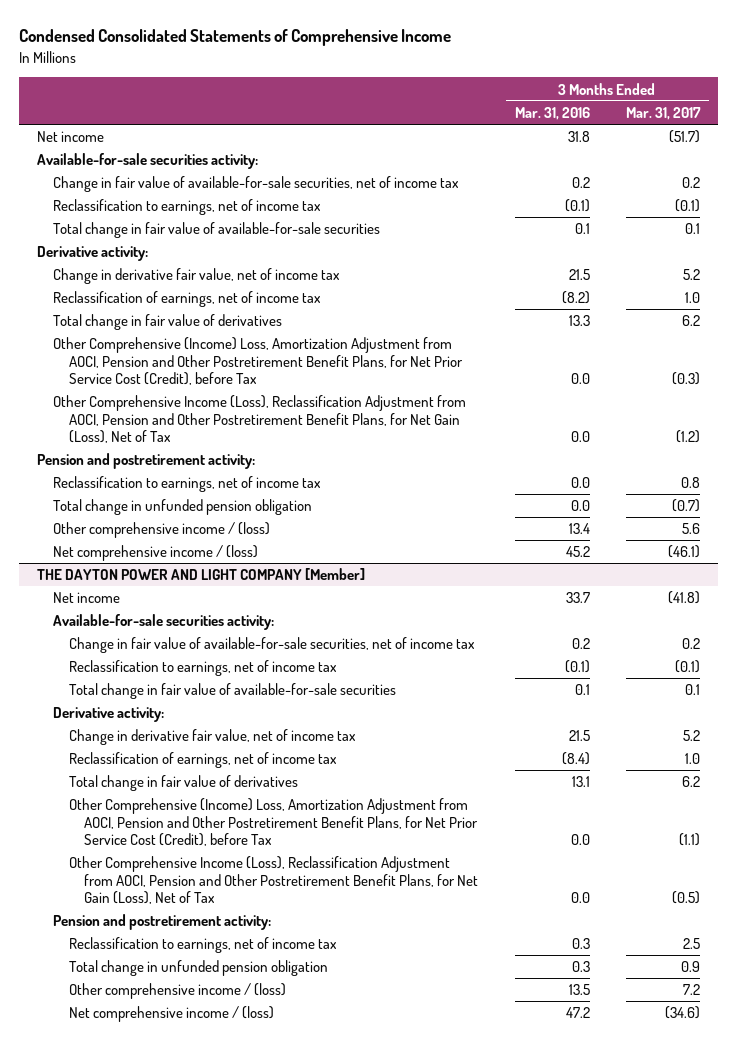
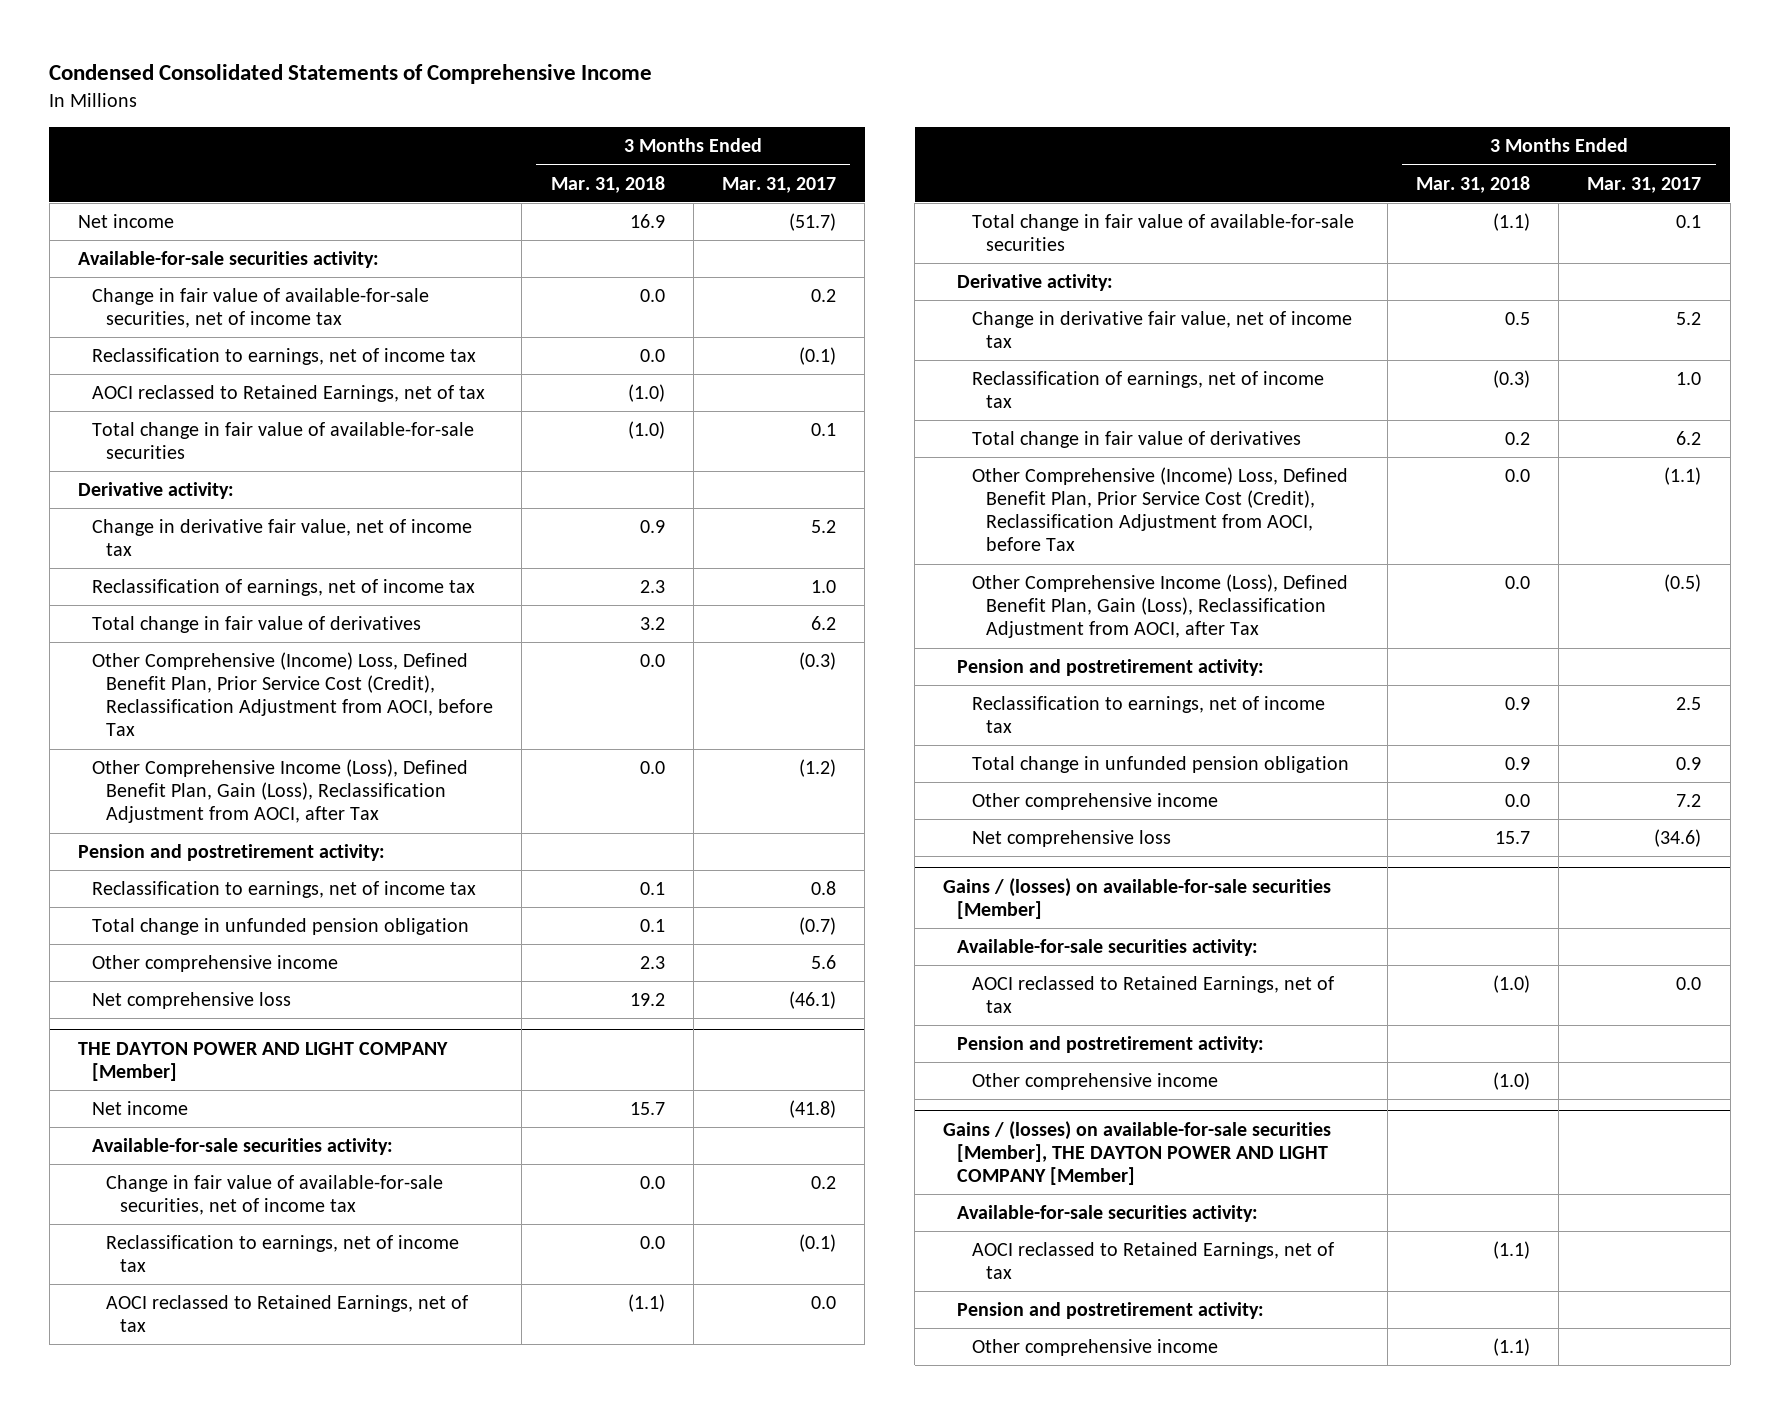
[514,107,590,121] Mar. 31, 2016 -> none
none -> [550,175,665,193] Mar. 31, 2018
none -> [91,385,485,403] AOCI reclassed to Retained Earnings, net of tax
[52,337,463,385] Other Comprehensive (Income) Loss, Amortization Adjustment from AOCI, Pension and Other Postretirement Benefit Plans, for Net Prior Service Cost (Credit), before Tax -> [91,652,494,737] Other Comprehensive (Income) Loss, Defined Benefit Plan, Prior Service Cost (Credit), Reclassification Adjustment from AOCI, before Tax
[52,395,466,443] Other Comprehensive Income (Loss), Reclassification Adjustment from AOCI, Pension and Other Postretirement Benefit Plans, for Net Gain (Loss), Net of Tax -> [91,759,468,824] Other Comprehensive Income (Loss), Defined Benefit Plan, Gain (Loss), Reclassification Adjustment from AOCI, after Tax
[52,522,270,539] Other comprehensive income / (loss) -> [91,955,338,973] Other comprehensive income
[52,545,258,562] Net comprehensive income / (loss) -> [91,992,291,1010] Net comprehensive loss
none -> [106,1295,469,1333] AOCI reclassed to Retained Earnings, net of tax
[68,798,479,846] Other Comprehensive (Income) Loss, Amortization Adjustment from AOCI, Pension and Other Postretirement Benefit Plans, for Net Prior Service Cost (Credit), before Tax -> [971,467,1348,552] Other Comprehensive (Income) Loss, Defined Benefit Plan, Prior Service Cost (Credit), Reclassification Adjustment from AOCI, before Tax
[68,856,479,904] Other Comprehensive Income (Loss), Reclassification Adjustment from AOCI, Pension and Other Postretirement Benefit Plans, for Net Gain (Loss), Net of Tax -> [971,574,1348,639] Other Comprehensive Income (Loss), Defined Benefit Plan, Gain (Loss), Reclassification Adjustment from AOCI, after Tax
[68,983,286,1000] Other comprehensive income / (loss) -> [971,793,1218,811] Other comprehensive income
[68,1006,274,1023] Net comprehensive income / (loss) -> [971,830,1171,848] Net comprehensive loss
none -> [943,877,1332,919] Gains / (losses) on available-for-sale securities [Member]
none -> [957,939,1259,957] Available-for-sale securities activity:
none -> [971,976,1334,1014] AOCI reclassed to Retained Earnings, net of tax
none -> [957,1036,1265,1054] Pension and postretirement activity:
none -> [971,1073,1218,1091] Other comprehensive income
none -> [943,1120,1332,1185] Gains / (losses) on available-for-sale securities [Member], THE DAYTON POWER AND LIGHT COMPANY [Member]
none -> [957,1205,1259,1223] Available-for-sale securities activity:
none -> [971,1242,1334,1280] AOCI reclassed to Retained Earnings, net of tax
none -> [957,1302,1265,1320] Pension and postretirement activity:
none -> [971,1339,1218,1357] Other comprehensive income

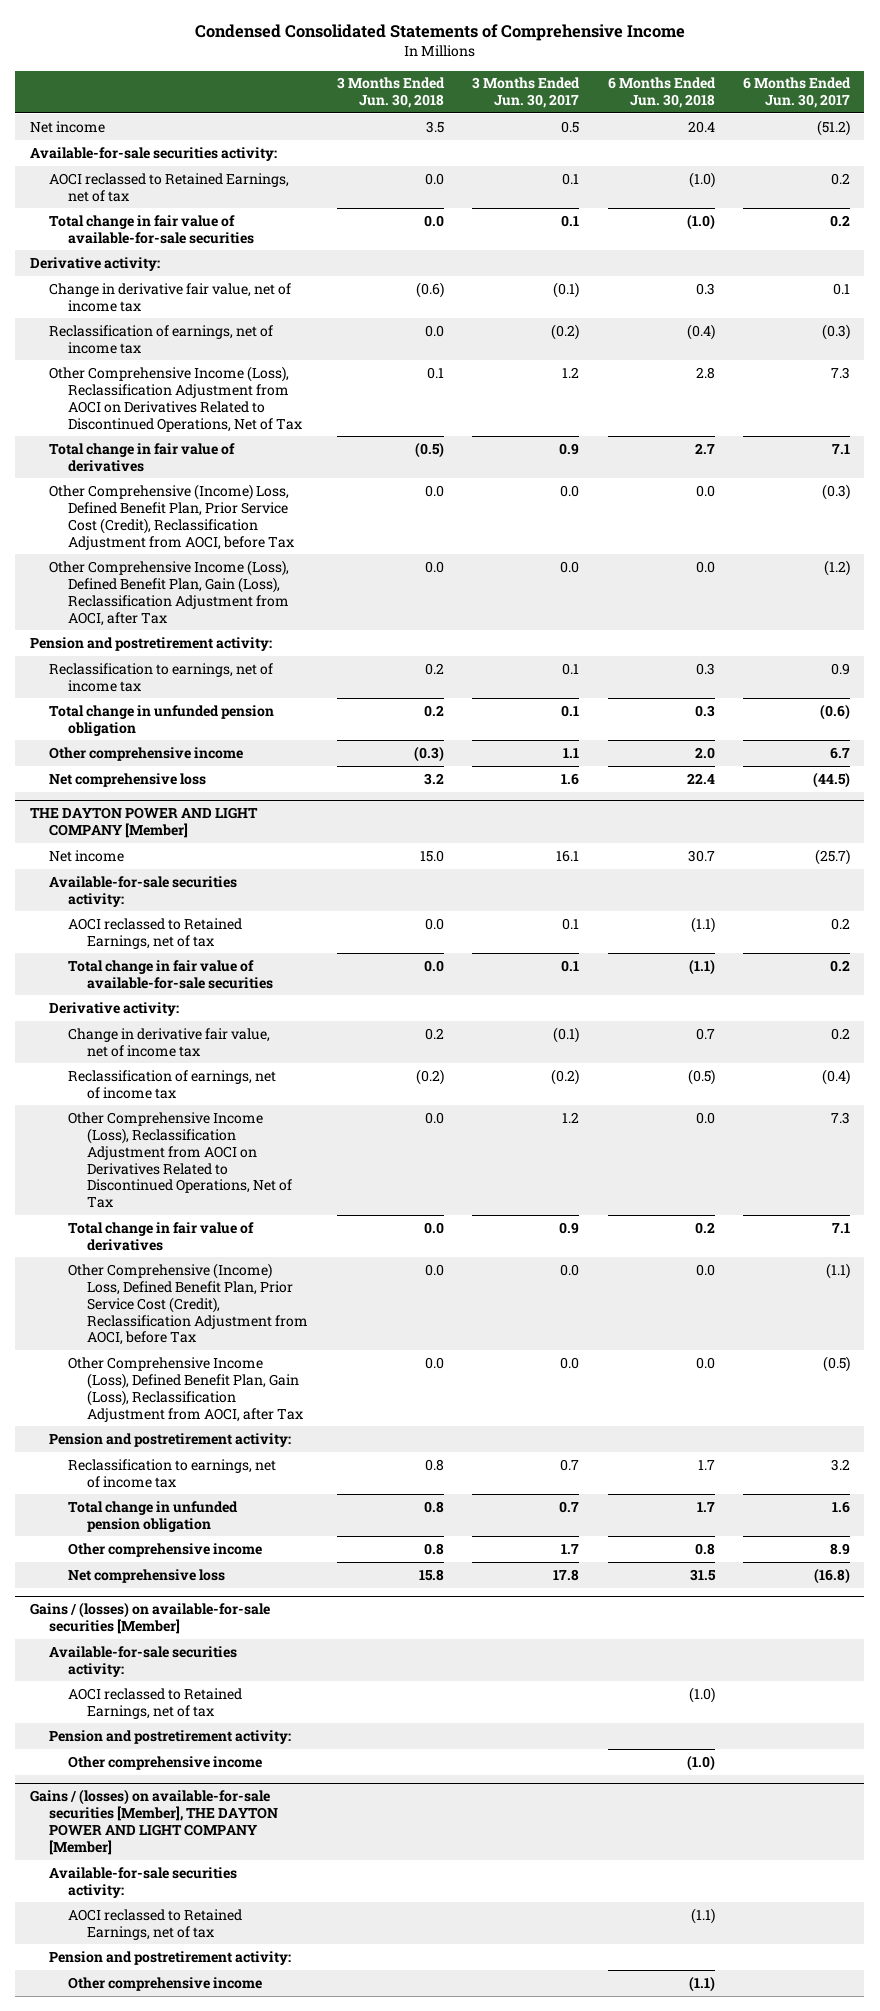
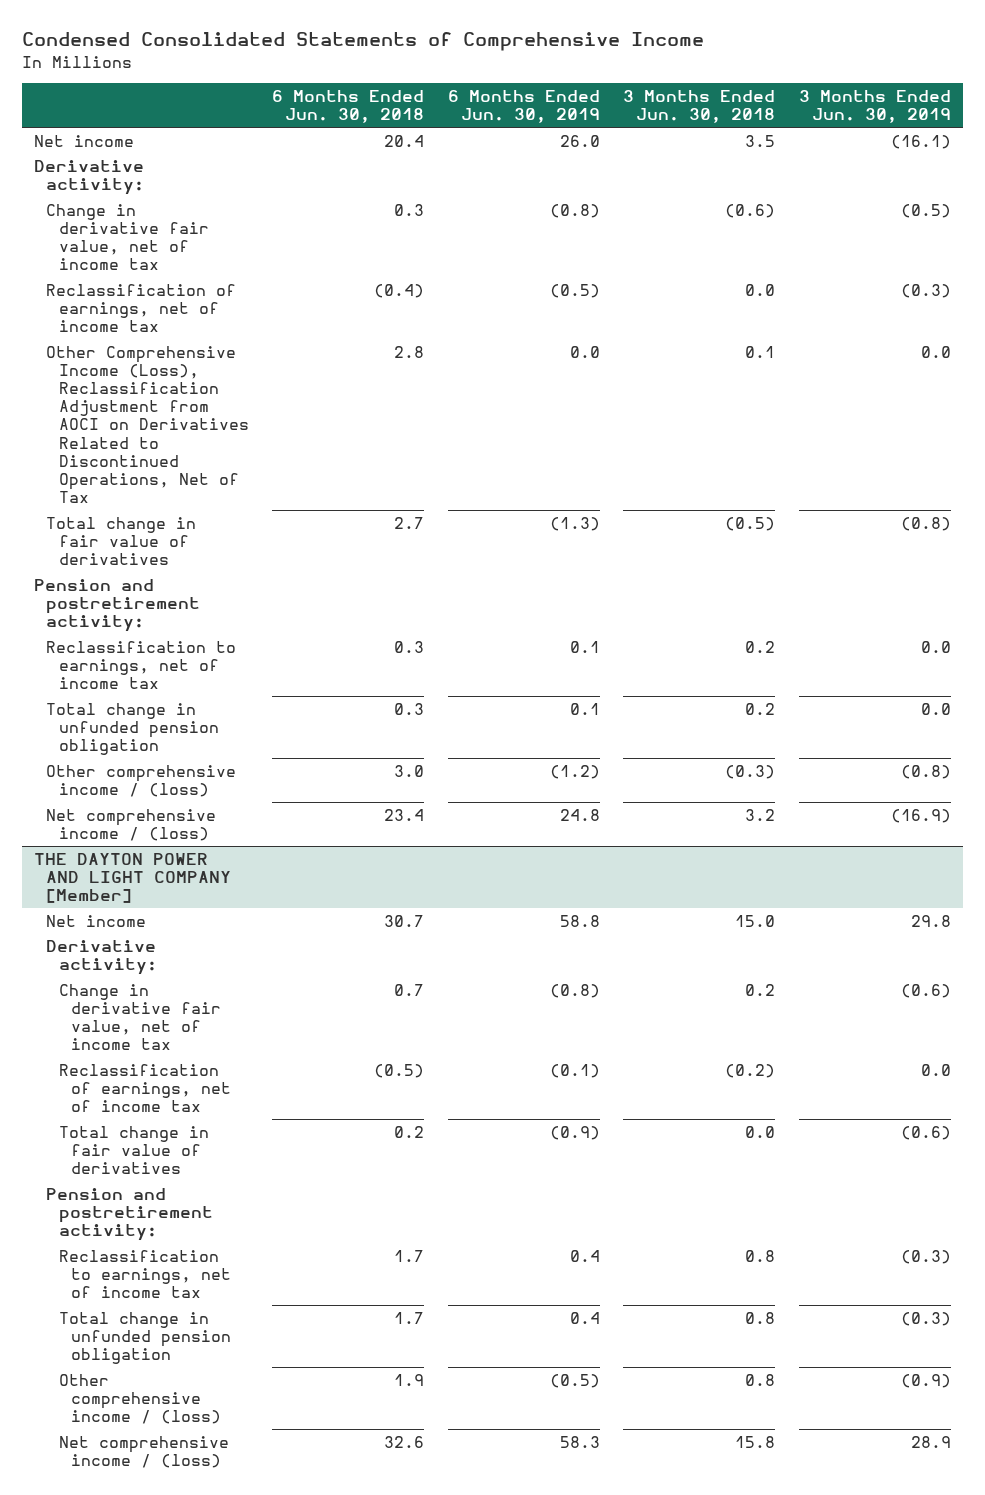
[472,77,581,109] 3 Months Ended Jun. 30, 2017 -> none
[743,77,852,109] 6 Months Ended Jun. 30, 2017 -> none
none -> [447,90,600,124] 6 Months Ended Jun. 30, 2019
none -> [798,90,951,124] 3 Months Ended Jun. 30, 2019
[29,146,277,161] Available-for-sale securities activity: -> none
[48,172,289,202] AOCI reclassed to Retained Earnings, net of tax -> none
[48,214,255,244] Total change in fair value of available-for-sale securities -> none
[48,483,295,550] Other Comprehensive (Income) Loss, Defined Benefit Plan, Prior Service Cost (Credit), Reclassification Adjustment from AOCI, before Tax -> none
[48,559,290,626] Other Comprehensive Income (Loss), Defined Benefit Plan, Gain (Loss), Reclassification Adjustment from AOCI, after Tax -> none
[48,746,243,761] Other comprehensive income -> [46,764,237,797] Other comprehensive income / (loss)
[694,746,715,759] 2.0 -> [394,764,425,777] 3.0
[48,772,206,787] Net comprehensive loss -> [46,808,217,841] Net comprehensive income / (loss)
[686,772,715,784] 22.4 -> [384,808,425,821] 23.4
[48,875,237,907] Available-for-sale securities activity: -> none
[68,917,243,949] AOCI reclassed to Retained Earnings, net of tax -> none
[68,959,274,989] Total change in fair value of available-for-sale securities -> none
[68,1111,293,1209] Other Comprehensive Income (Loss), Reclassification Adjustment from AOCI on Derivatives Related to Discontinued Operations, Net of Tax -> none
[68,1262,309,1346] Other Comprehensive (Income) Loss, Defined Benefit Plan, Prior Service Cost (Credit), Reclassification Adjustment from AOCI, before Tax -> none
[68,1356,304,1422] Other Comprehensive Income (Loss), Defined Benefit Plan, Gain (Loss), Reclassification Adjustment from AOCI, after Tax -> none
[29,1602,270,1635] Gains / (losses) on available-for-sale securities [Member] -> none
[48,1645,237,1677] Available-for-sale securities activity: -> none
[68,1687,243,1719] AOCI reclassed to Retained Earnings, net of tax -> none
[48,1729,291,1744] Pension and postretirement activity: -> none
[68,1755,263,1770] Other comprehensive income -> none
[29,1789,278,1856] Gains / (losses) on available-for-sale securities [Member], THE DAYTON POWER AND LIGHT COMPANY [Member] -> none
[48,1866,237,1898] Available-for-sale securities activity: -> none
[68,1908,243,1940] AOCI reclassed to Retained Earnings, net of tax -> none
[48,1950,291,1965] Pension and postretirement activity: -> none
[68,1976,263,1991] Other comprehensive income -> none
[68,1542,263,1557] Other comprehensive income -> [58,1373,222,1425] Other comprehensive income / (loss)
[694,1542,715,1555] 0.8 -> [394,1373,425,1386] 1.9
[68,1568,226,1583] Net comprehensive loss -> [58,1435,229,1468] Net comprehensive income / (loss)
[689,1568,716,1581] 31.5 -> [384,1435,425,1448] 32.6

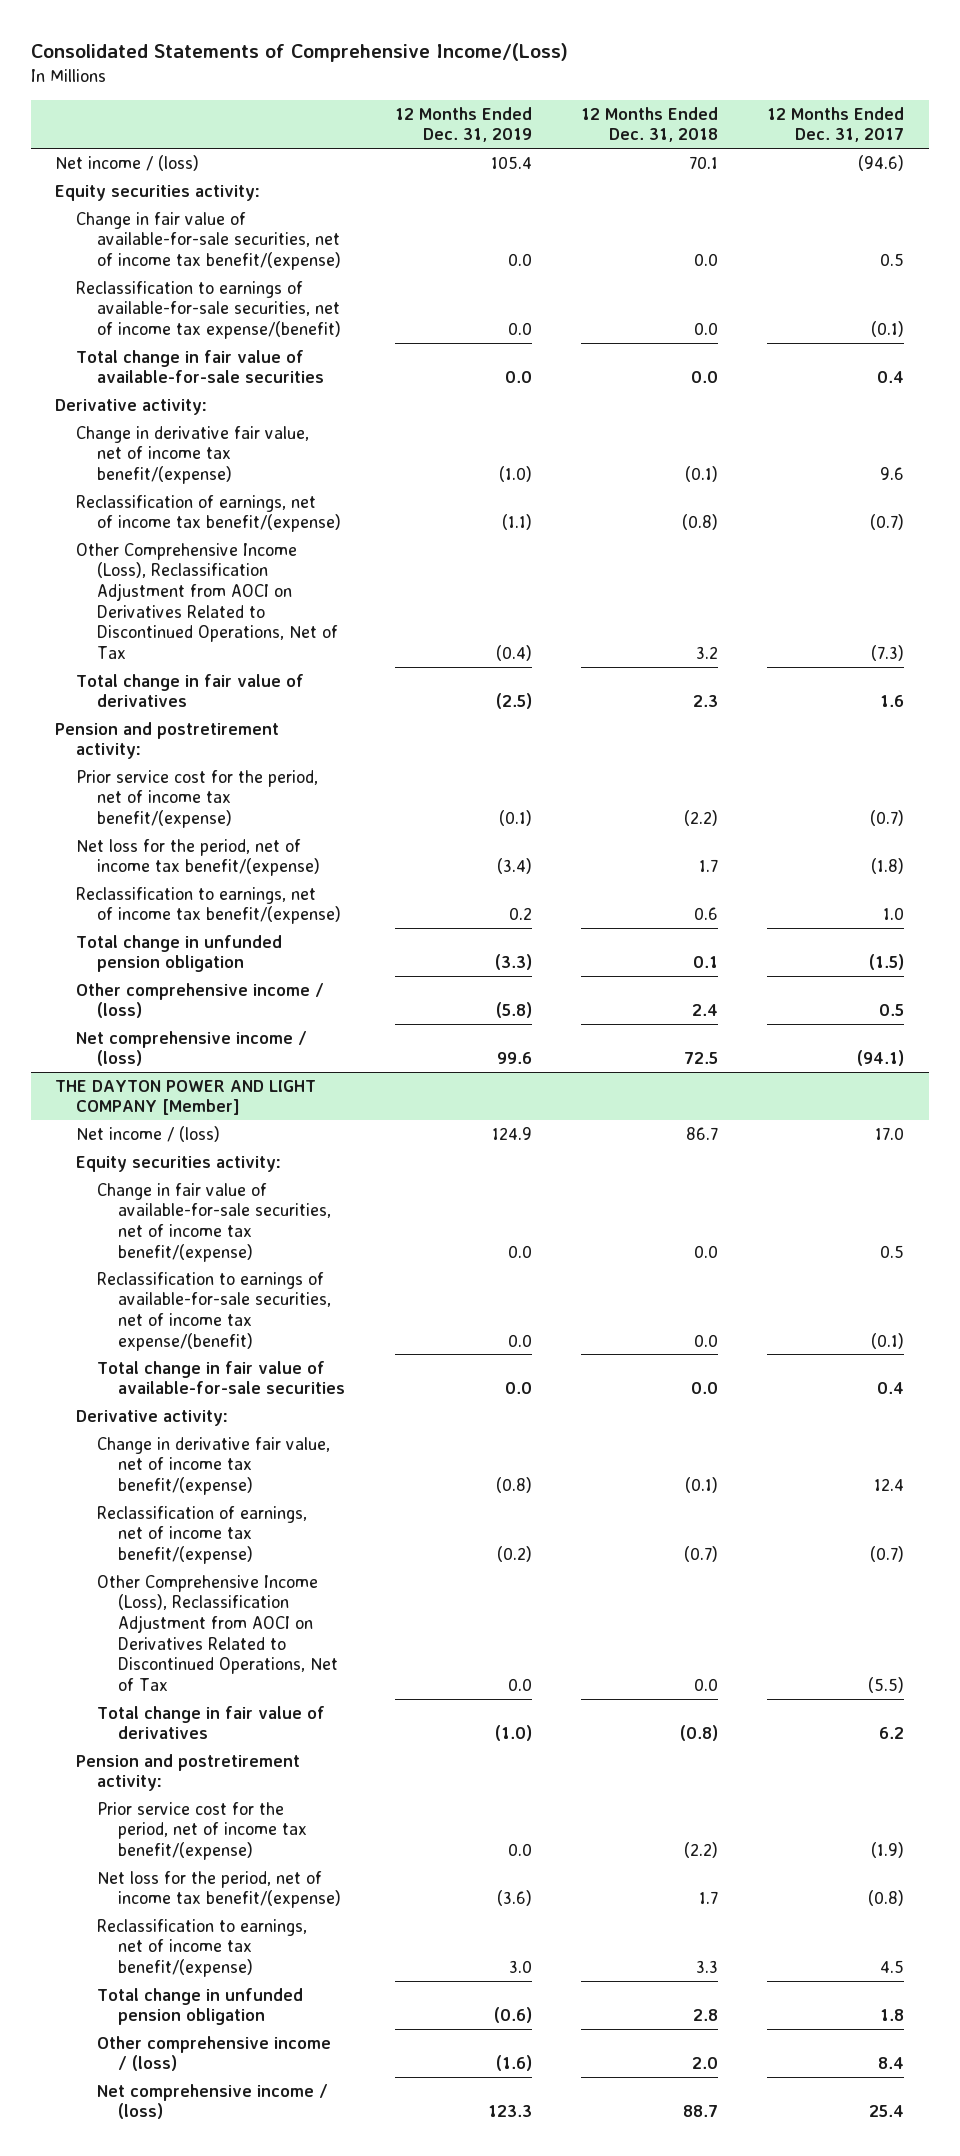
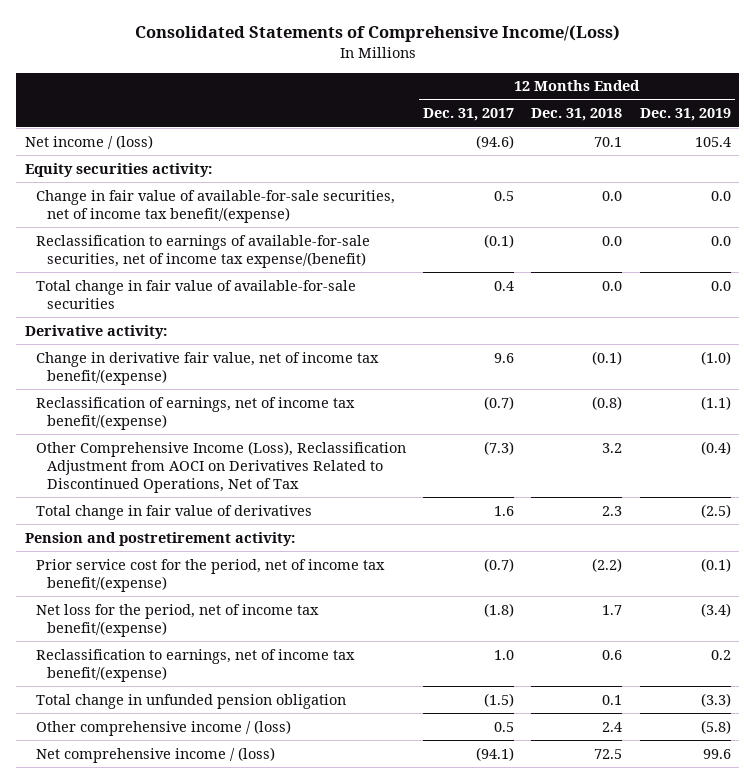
[55,1079,317,1116] THE DAYTON POWER AND LIGHT COMPANY [Member] -> none
[76,1125,221,1142] Net income / (loss) -> none
[76,1155,282,1172] Equity securities activity: -> none
[97,1182,332,1262] Change in fair value of available-for-sale securities, net of income tax benefit/(expense) -> none
[97,1271,332,1351] Reclassification to earnings of available-for-sale securities, net of income tax expense/(benefit) -> none
[97,1360,346,1395] Total change in fair value of available-for-sale securities -> none
[76,1409,229,1426] Derivative activity: -> none
[97,1436,331,1496] Change in derivative fair value, net of income tax benefit/(expense) -> none
[97,1505,308,1565] Reclassification of earnings, net of income tax benefit/(expense) -> none
[97,1574,339,1691] Other Comprehensive Income (Loss), Reclassification Adjustment from AOCI on Derivatives Related to Discontinued Operations, Net of Tax -> none
[97,1705,326,1740] Total change in fair value of derivatives -> none
[76,1753,301,1792] Pension and postretirement activity: -> none
[97,1801,308,1861] Prior service cost for the period, net of income tax benefit/(expense) -> none
[97,1870,342,1909] Net loss for the period, net of income tax benefit/(expense) -> none
[97,1918,308,1978] Reclassification to earnings, net of income tax benefit/(expense) -> none
[97,1987,304,2026] Total change in unfunded pension obligation -> none
[97,2035,332,2072] Other comprehensive income / (loss) -> none
[97,2083,329,2120] Net comprehensive income / (loss) -> none

